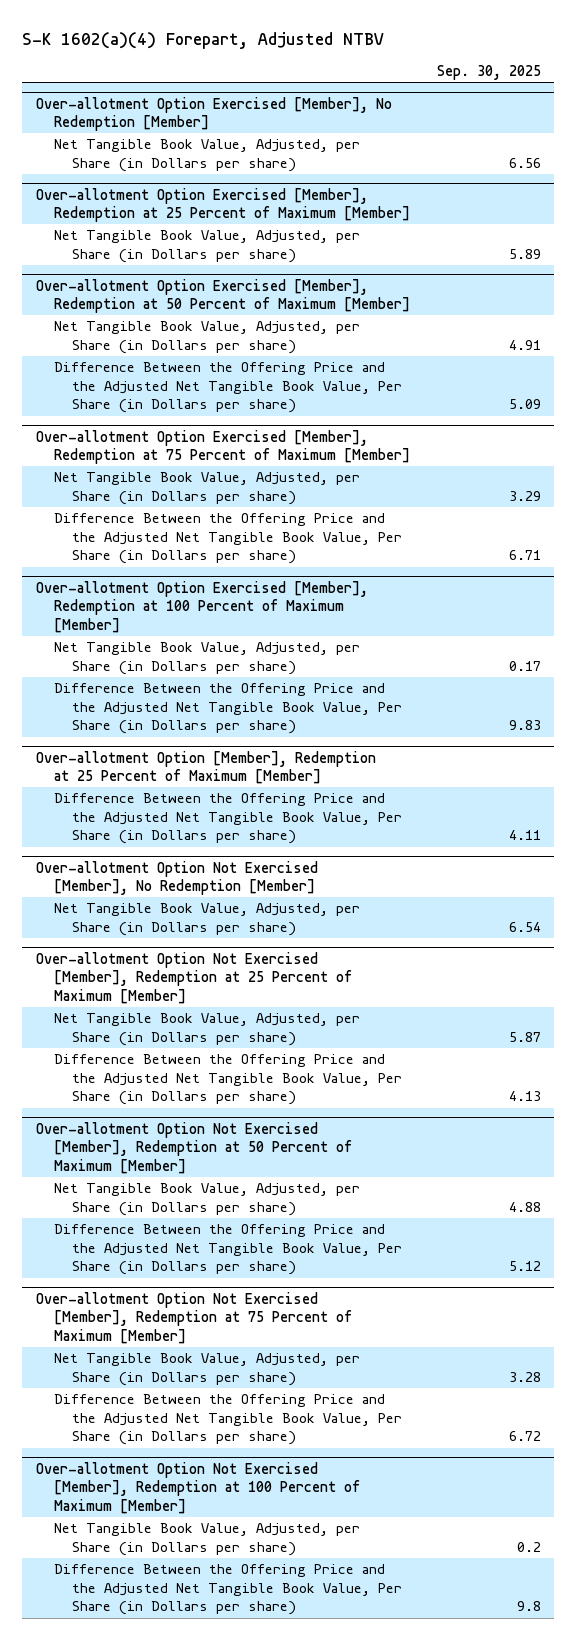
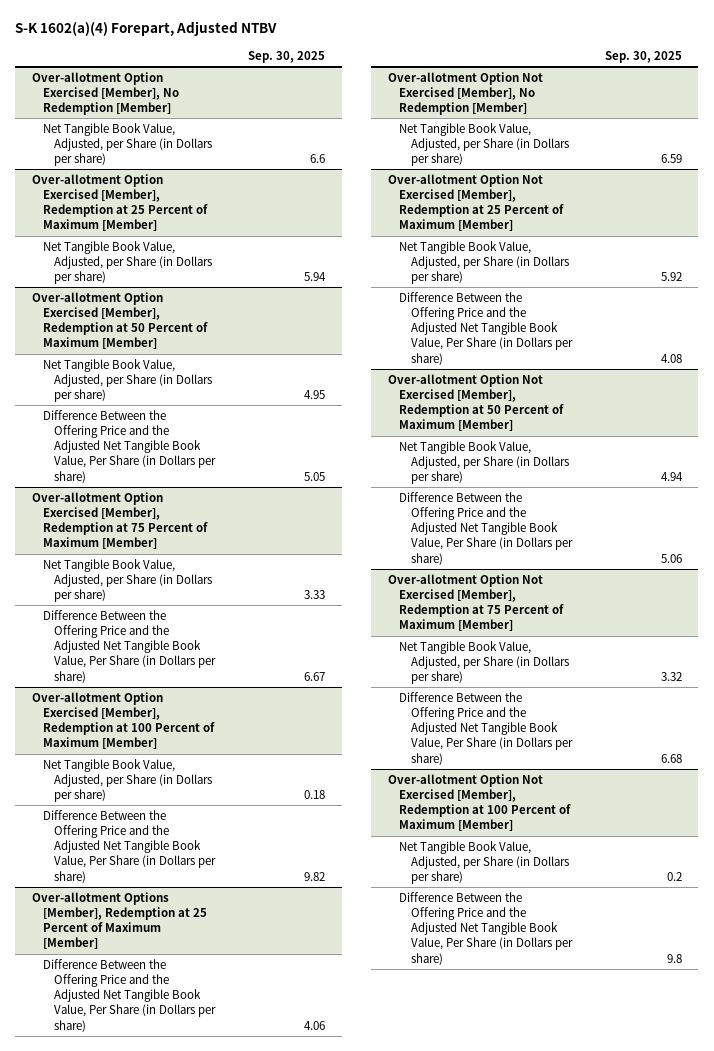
[508,157,541,168] 6.56 -> [310,154,326,164] 6.6
[508,248,541,259] 5.89 -> [304,272,327,282] 5.94
[508,339,541,350] 4.91 -> [304,390,326,400] 4.95
[508,399,541,410] 5.09 -> [304,471,326,481] 5.05
[508,490,541,501] 3.29 -> [304,590,326,600] 3.33
[508,550,541,561] 6.71 -> [304,671,326,681] 6.67
[508,660,541,671] 0.17 -> [304,790,326,800] 0.18
[508,720,541,731] 9.83 -> [304,871,326,881] 9.82
[35,750,376,785] Over-allotment Option [Member], Redemption at 25 Percent of Maximum [Member] -> [31,891,208,950] Over-allotment Options [Member], Redemption at 25 Percent of Maximum [Member]
[508,830,541,841] 4.11 -> [304,1020,326,1030] 4.06
[508,921,541,932] 6.54 -> [660,154,682,164] 6.59
[508,1031,541,1042] 5.87 -> [660,272,682,282] 5.92
[508,1091,541,1102] 4.13 -> [660,353,682,363] 4.08
[508,1201,541,1212] 4.88 -> [660,472,683,482] 4.94
[508,1261,541,1272] 5.12 -> [660,553,682,563] 5.06
[508,1371,541,1382] 3.28 -> [660,672,682,682] 3.32
[508,1431,541,1442] 6.72 -> [660,753,682,763] 6.68

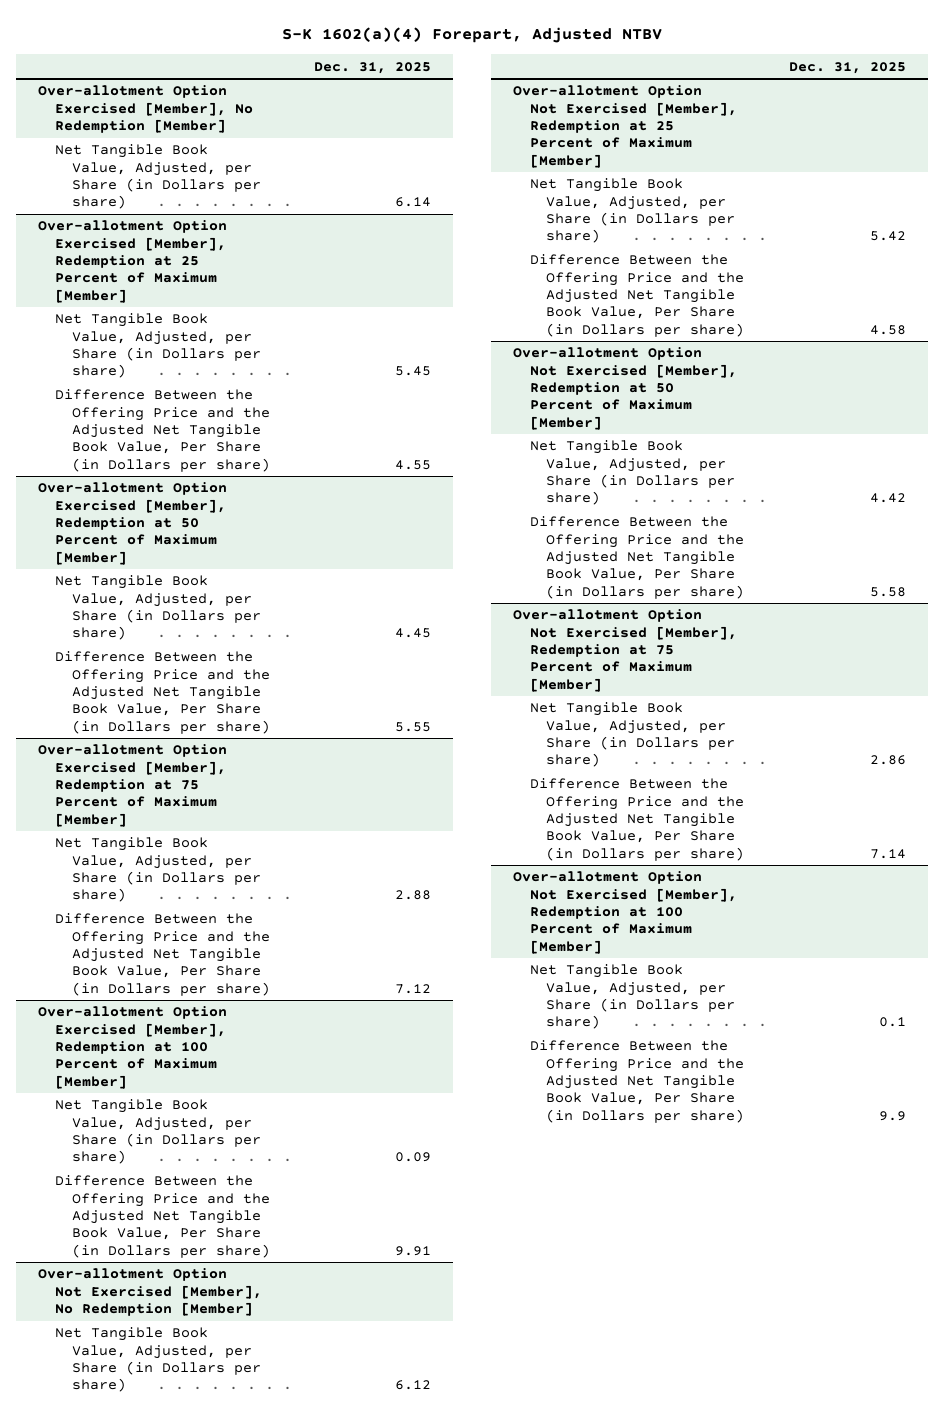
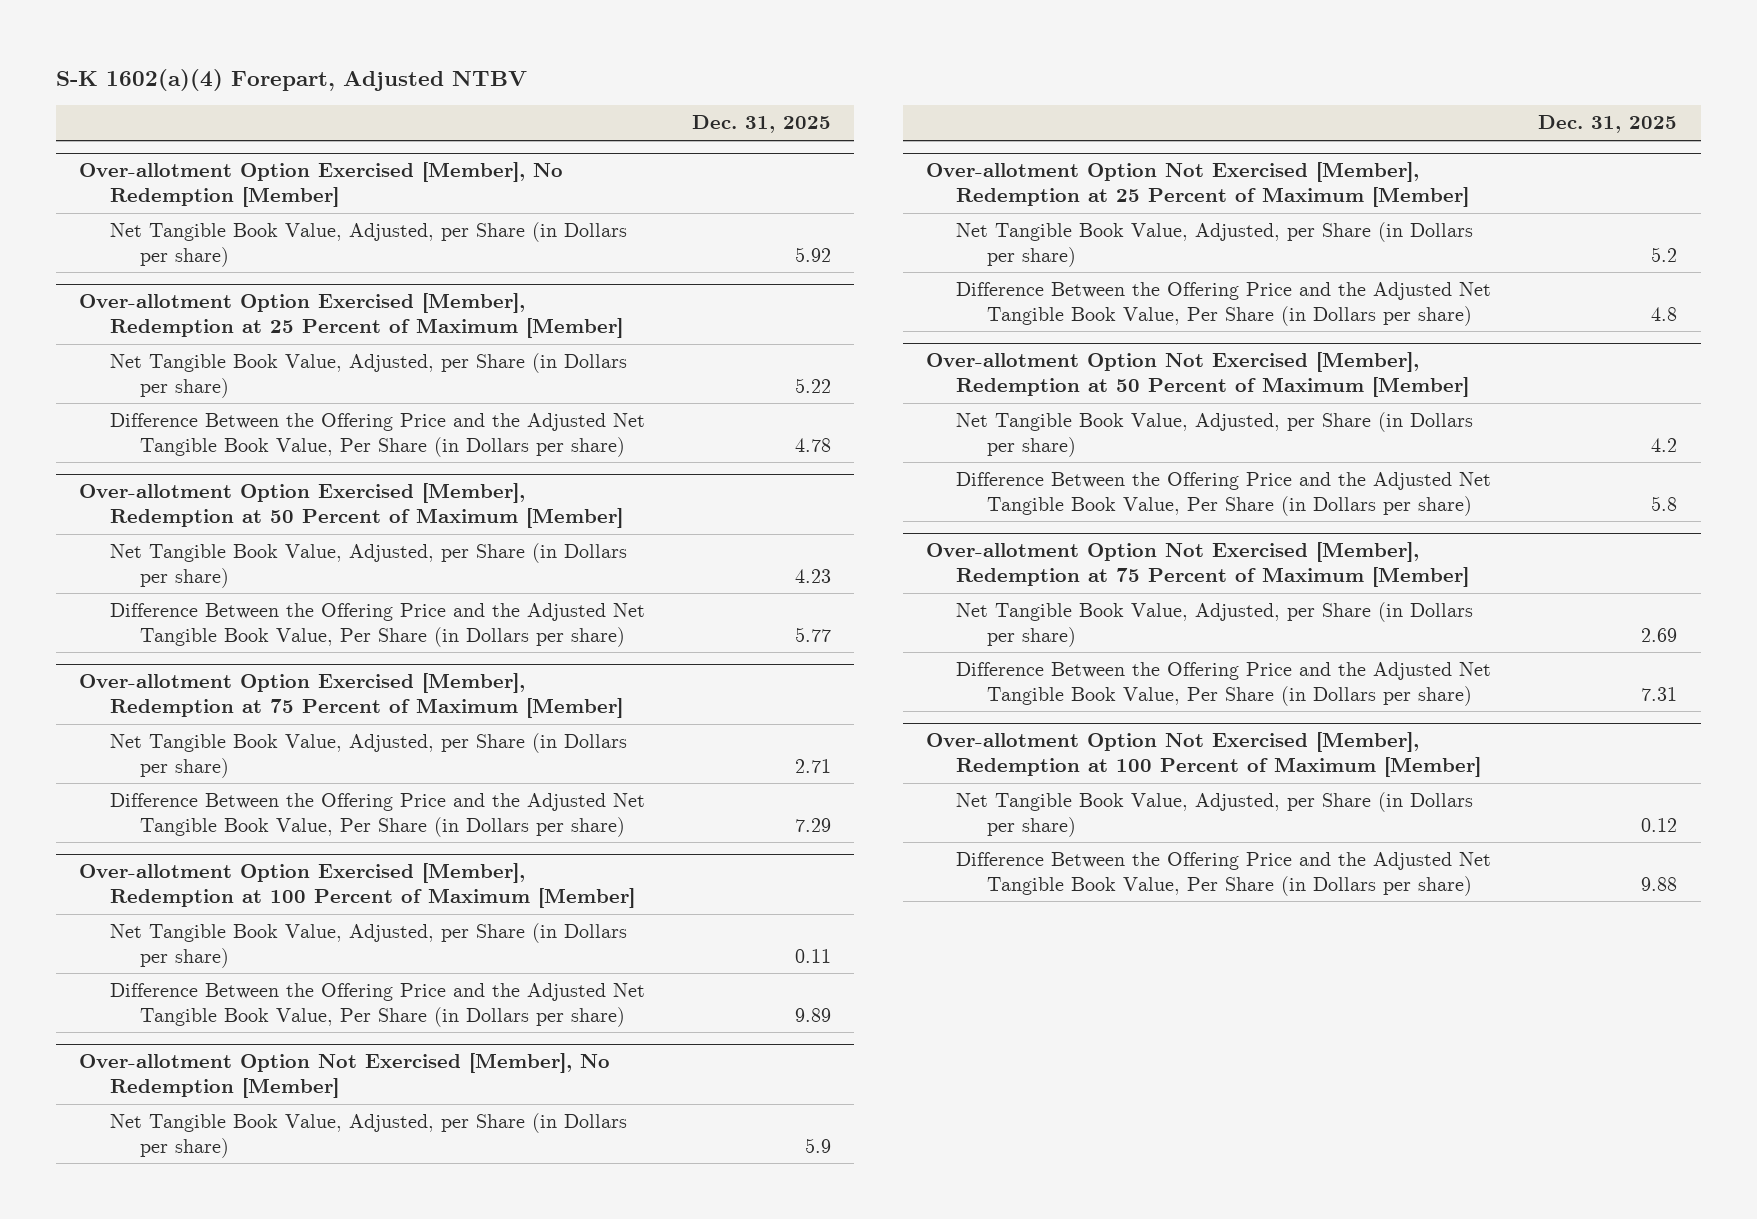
[395,197,432,208] 6.14 -> [794,246,831,262] 5.92
[395,366,432,377] 5.45 -> [794,377,831,393] 5.22
[395,459,432,470] 4.55 -> [794,437,831,452] 4.78
[395,628,432,639] 4.45 -> [794,568,831,583] 4.23
[395,721,432,732] 5.55 -> [794,626,831,642] 5.77
[395,890,432,901] 2.88 -> [794,758,831,773] 2.71
[395,983,432,994] 7.12 -> [794,817,831,832] 7.29
[395,1152,432,1163] 0.09 -> [794,948,831,963] 0.11
[395,1245,432,1256] 9.91 -> [794,1007,831,1022] 9.89
[395,1380,432,1391] 6.12 -> [804,1137,831,1153] 5.9
[869,231,906,242] 5.42 -> [1651,246,1678,262] 5.2
[869,324,906,335] 4.58 -> [1651,306,1678,321] 4.8
[869,493,906,504] 4.42 -> [1651,437,1678,452] 4.2
[869,586,906,597] 5.58 -> [1651,495,1678,511] 5.8
[869,755,906,766] 2.86 -> [1641,627,1678,642] 2.69
[869,848,906,859] 7.14 -> [1641,686,1678,701] 7.31
[878,1017,906,1028] 0.1 -> [1641,817,1678,832] 0.12
[878,1110,906,1121] 9.9 -> [1641,876,1678,891] 9.88

